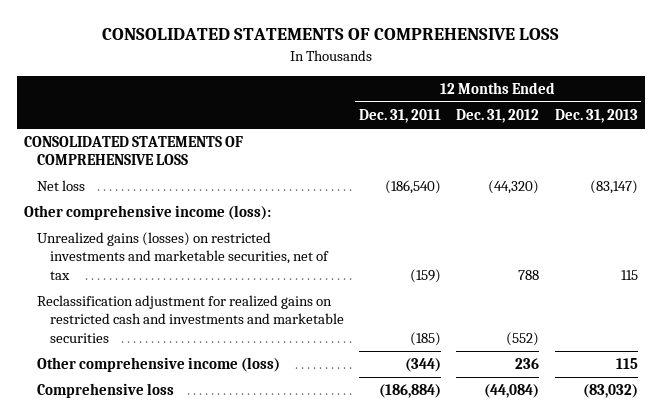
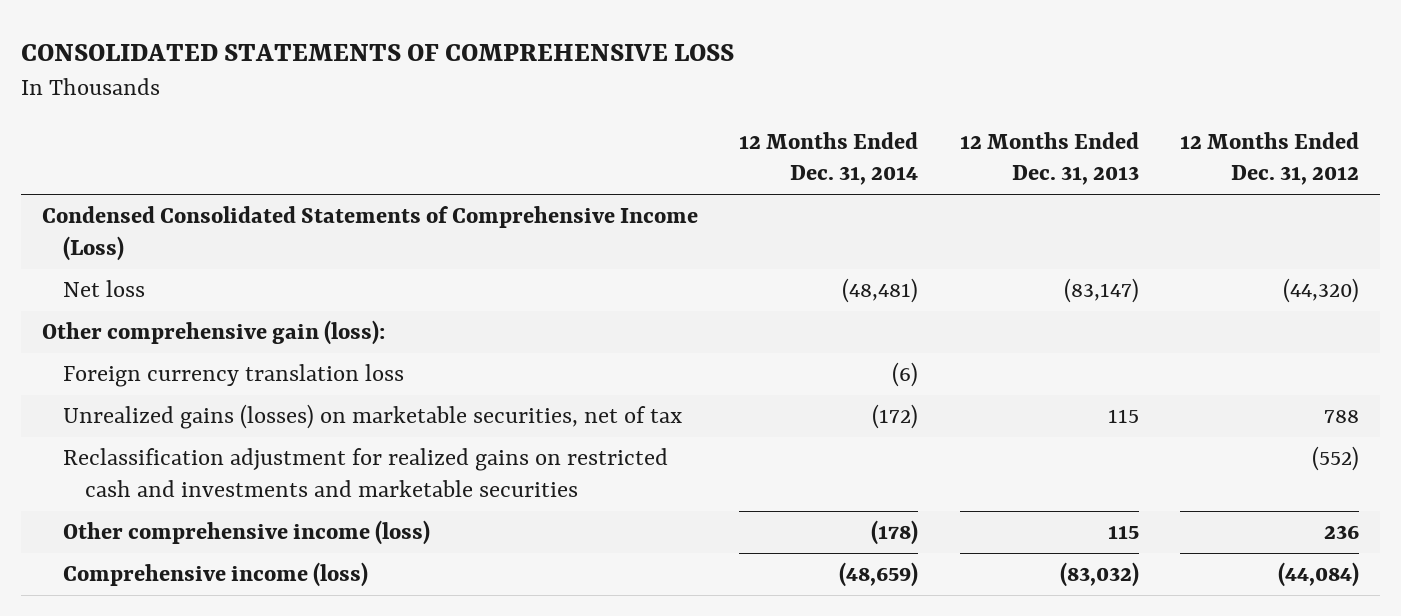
[359,109,442,124] Dec. 31, 2011 -> none
none -> [739,132,919,186] 12 Months Ended Dec. 31, 2014
[24,136,244,166] CONSOLIDATED STATEMENTS OF COMPREHENSIVE LOSS -> [42,206,699,261] Condensed Consolidated Statements of Comprehensive Income (Loss)
[24,205,272,221] Other comprehensive income (loss): -> [42,320,386,346] Other comprehensive gain (loss):
none -> [63,364,405,388] Foreign currency translation loss
[37,232,330,280] Unrealized gains (losses) on restricted investments and marketable securities, net of tax -> [63,404,683,430] Unrealized gains (losses) on marketable securities, net of tax
[37,383,175,399] Comprehensive loss -> [63,562,369,588] Comprehensive income (loss)

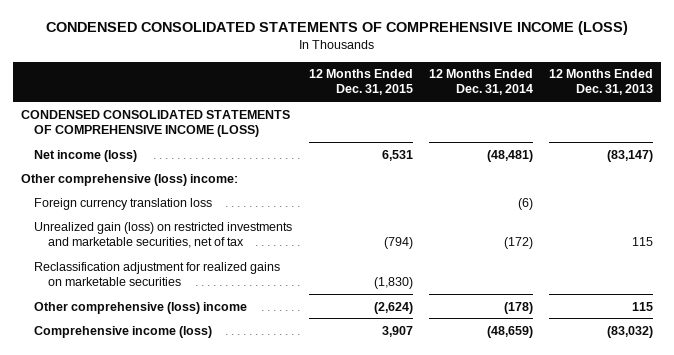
[21,43,735,61] CONSOLIDATED STATEMENTS OF COMPREHENSIVE LOSS -> [45,21,628,36] CONDENSED CONSOLIDATED STATEMENTS OF COMPREHENSIVE INCOME (LOSS)
[1179,132,1359,186] 12 Months Ended Dec. 31, 2012 -> none
none -> [308,69,413,96] 12 Months Ended Dec. 31, 2015
[42,206,699,261] Condensed Consolidated Statements of Comprehensive Income (Loss) -> [20,109,290,137] CONDENSED CONSOLIDATED STATEMENTS OF COMPREHENSIVE INCOME (LOSS)
[63,280,146,298] Net loss -> [34,149,138,162] Net income (loss)
[42,320,386,346] Other comprehensive gain (loss): -> [20,173,238,186] Other comprehensive (loss) income:
[63,404,683,430] Unrealized gains (losses) on marketable securities, net of tax -> [34,221,293,248] Unrealized gain (loss) on restricted investments and marketable securities, net of tax
[63,448,669,497] Reclassification adjustment for realized gains on restricted cash and investments and marketable securities -> [34,261,281,286] Reclassification adjustment for realized gains on marketable securities
[63,520,431,546] Other comprehensive income (loss) -> [34,301,248,314] Other comprehensive (loss) income

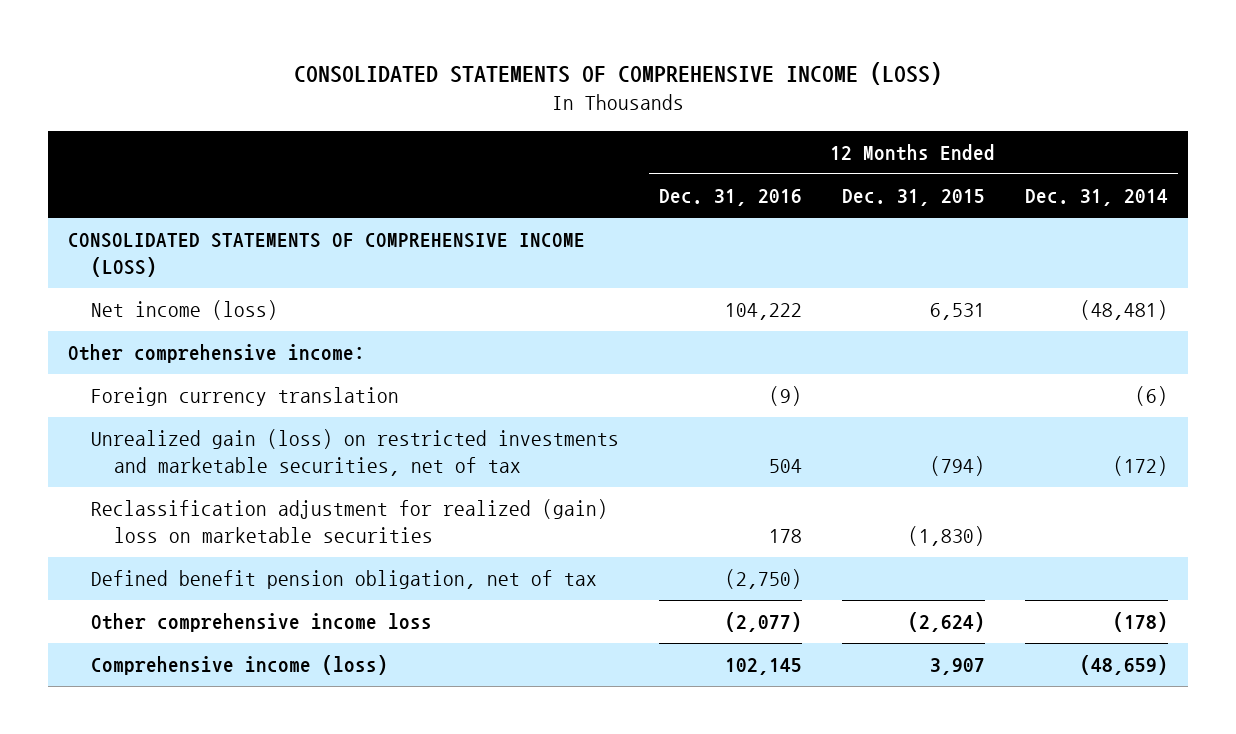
[45,21,628,36] CONDENSED CONSOLIDATED STATEMENTS OF COMPREHENSIVE INCOME (LOSS) -> [294,62,943,86] CONSOLIDATED STATEMENTS OF COMPREHENSIVE INCOME (LOSS)
[548,69,653,96] 12 Months Ended Dec. 31, 2013 -> none
none -> [659,189,803,207] Dec. 31, 2016
[20,109,290,137] CONDENSED CONSOLIDATED STATEMENTS OF COMPREHENSIVE INCOME (LOSS) -> [68,233,586,278] CONSOLIDATED STATEMENTS OF COMPREHENSIVE INCOME (LOSS)
[20,173,238,186] Other comprehensive (loss) income: -> [68,344,366,364] Other comprehensive income:
[34,197,213,210] Foreign currency translation loss -> [91,387,400,407] Foreign currency translation
[34,261,281,286] Reclassification adjustment for realized gains on marketable securities -> [91,499,609,544] Reclassification adjustment for realized (gain) loss on marketable securities
none -> [91,570,598,590] Defined benefit pension obligation, net of tax
[34,301,248,314] Other comprehensive (loss) income -> [91,613,433,633] Other comprehensive income loss

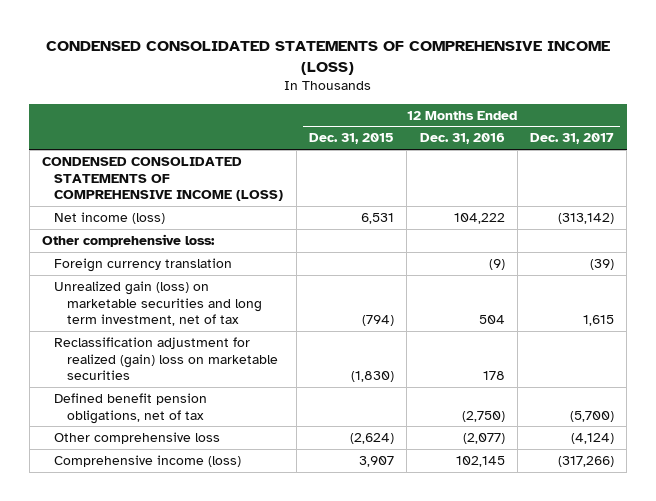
[294,62,943,86] CONSOLIDATED STATEMENTS OF COMPREHENSIVE INCOME (LOSS) -> [46,40,611,75] CONDENSED CONSOLIDATED STATEMENTS OF COMPREHENSIVE INCOME (LOSS)
[1024,189,1168,207] Dec. 31, 2014 -> none
none -> [530,133,615,145] Dec. 31, 2017
[68,233,586,278] CONSOLIDATED STATEMENTS OF COMPREHENSIVE INCOME (LOSS) -> [42,156,284,202] CONDENSED CONSOLIDATED STATEMENTS OF COMPREHENSIVE INCOME (LOSS)
[68,344,366,364] Other comprehensive income: -> [42,233,216,247] Other comprehensive loss:
[91,429,620,477] Unrealized gain (loss) on restricted investments and marketable securities, net of tax -> [54,280,262,327] Unrealized gain (loss) on marketable securities and long term investment, net of tax
[91,570,598,590] Defined benefit pension obligation, net of tax -> [54,392,208,424] Defined benefit pension obligations, net of tax
[91,613,433,633] Other comprehensive income loss -> [54,431,221,444] Other comprehensive loss

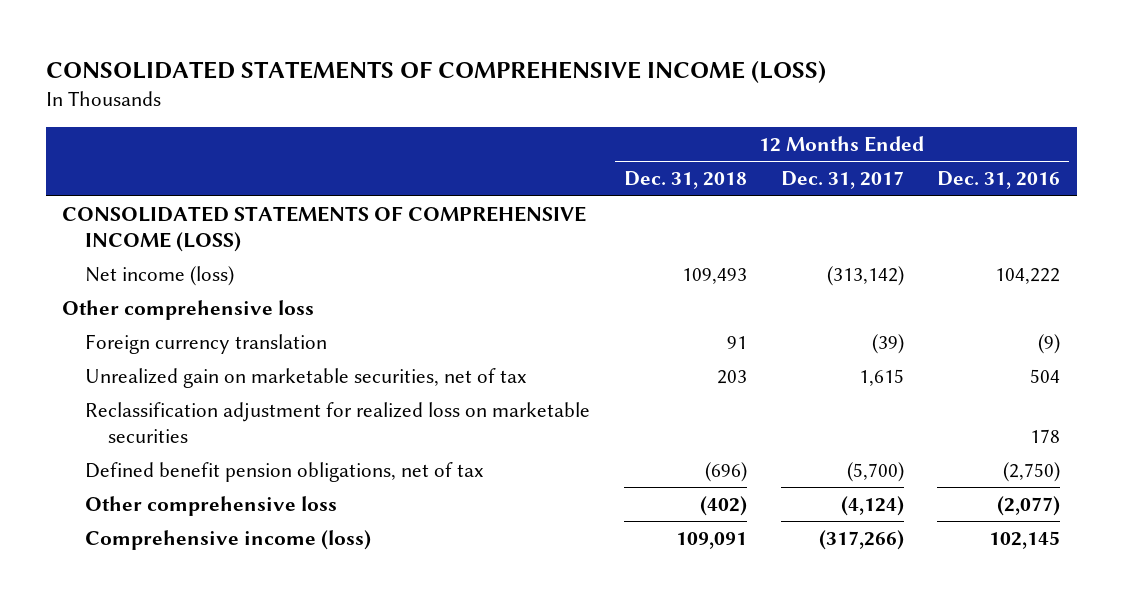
[46,40,611,75] CONDENSED CONSOLIDATED STATEMENTS OF COMPREHENSIVE INCOME (LOSS) -> [45,60,826,83] CONSOLIDATED STATEMENTS OF COMPREHENSIVE INCOME (LOSS)
[308,133,394,145] Dec. 31, 2015 -> none
none -> [623,171,747,190] Dec. 31, 2018
[42,156,284,202] CONDENSED CONSOLIDATED STATEMENTS OF COMPREHENSIVE INCOME (LOSS) -> [62,205,587,253] CONSOLIDATED STATEMENTS OF COMPREHENSIVE INCOME (LOSS)
[42,233,216,247] Other comprehensive loss: -> [62,299,315,320] Other comprehensive loss
[54,280,262,327] Unrealized gain (loss) on marketable securities and long term investment, net of tax -> [85,367,528,388] Unrealized gain on marketable securities, net of tax
[54,336,278,381] Reclassification adjustment for realized (gain) loss on marketable securities -> [85,401,591,444] Reclassification adjustment for realized loss on marketable securities

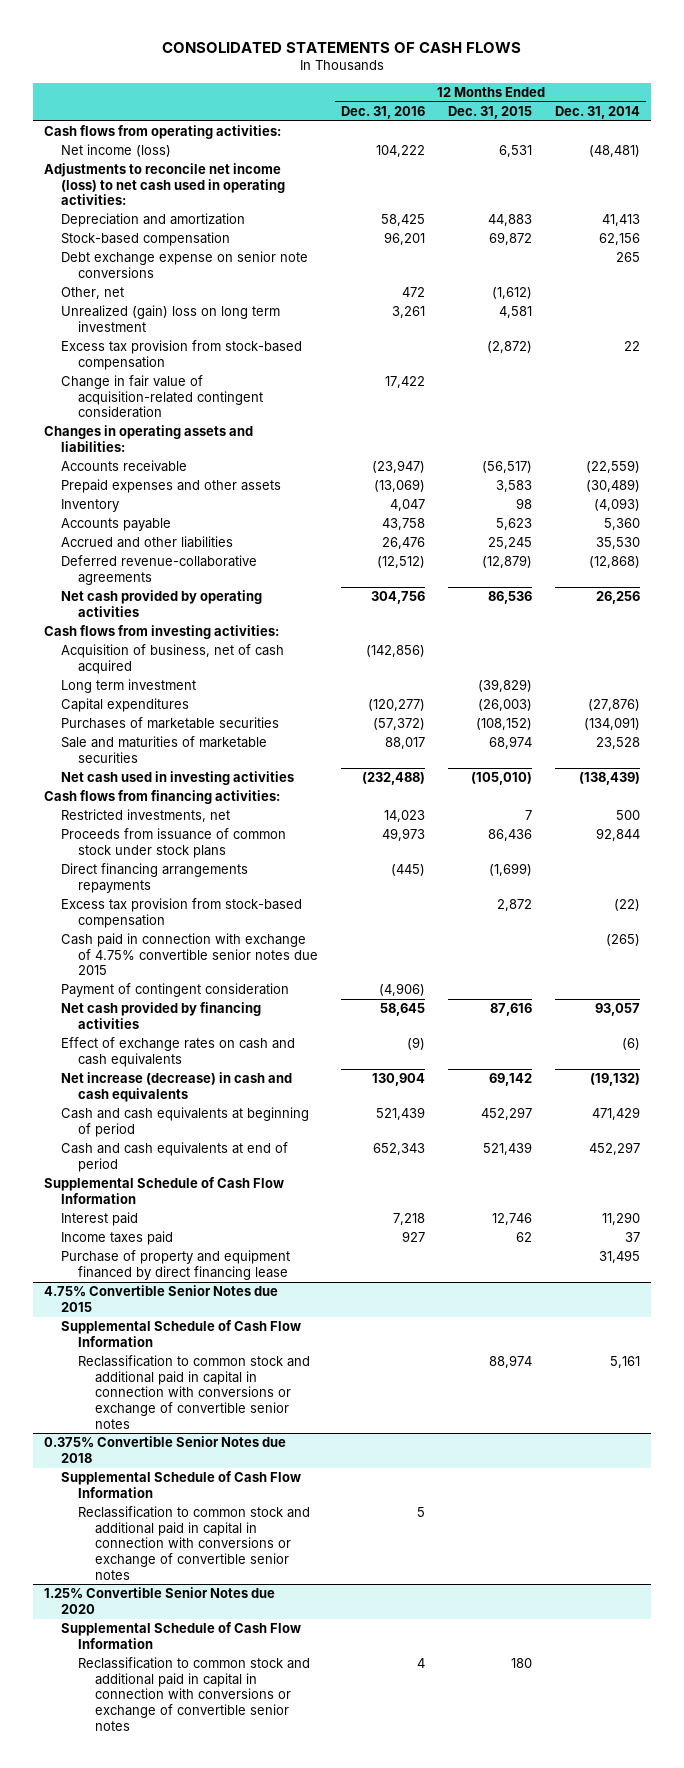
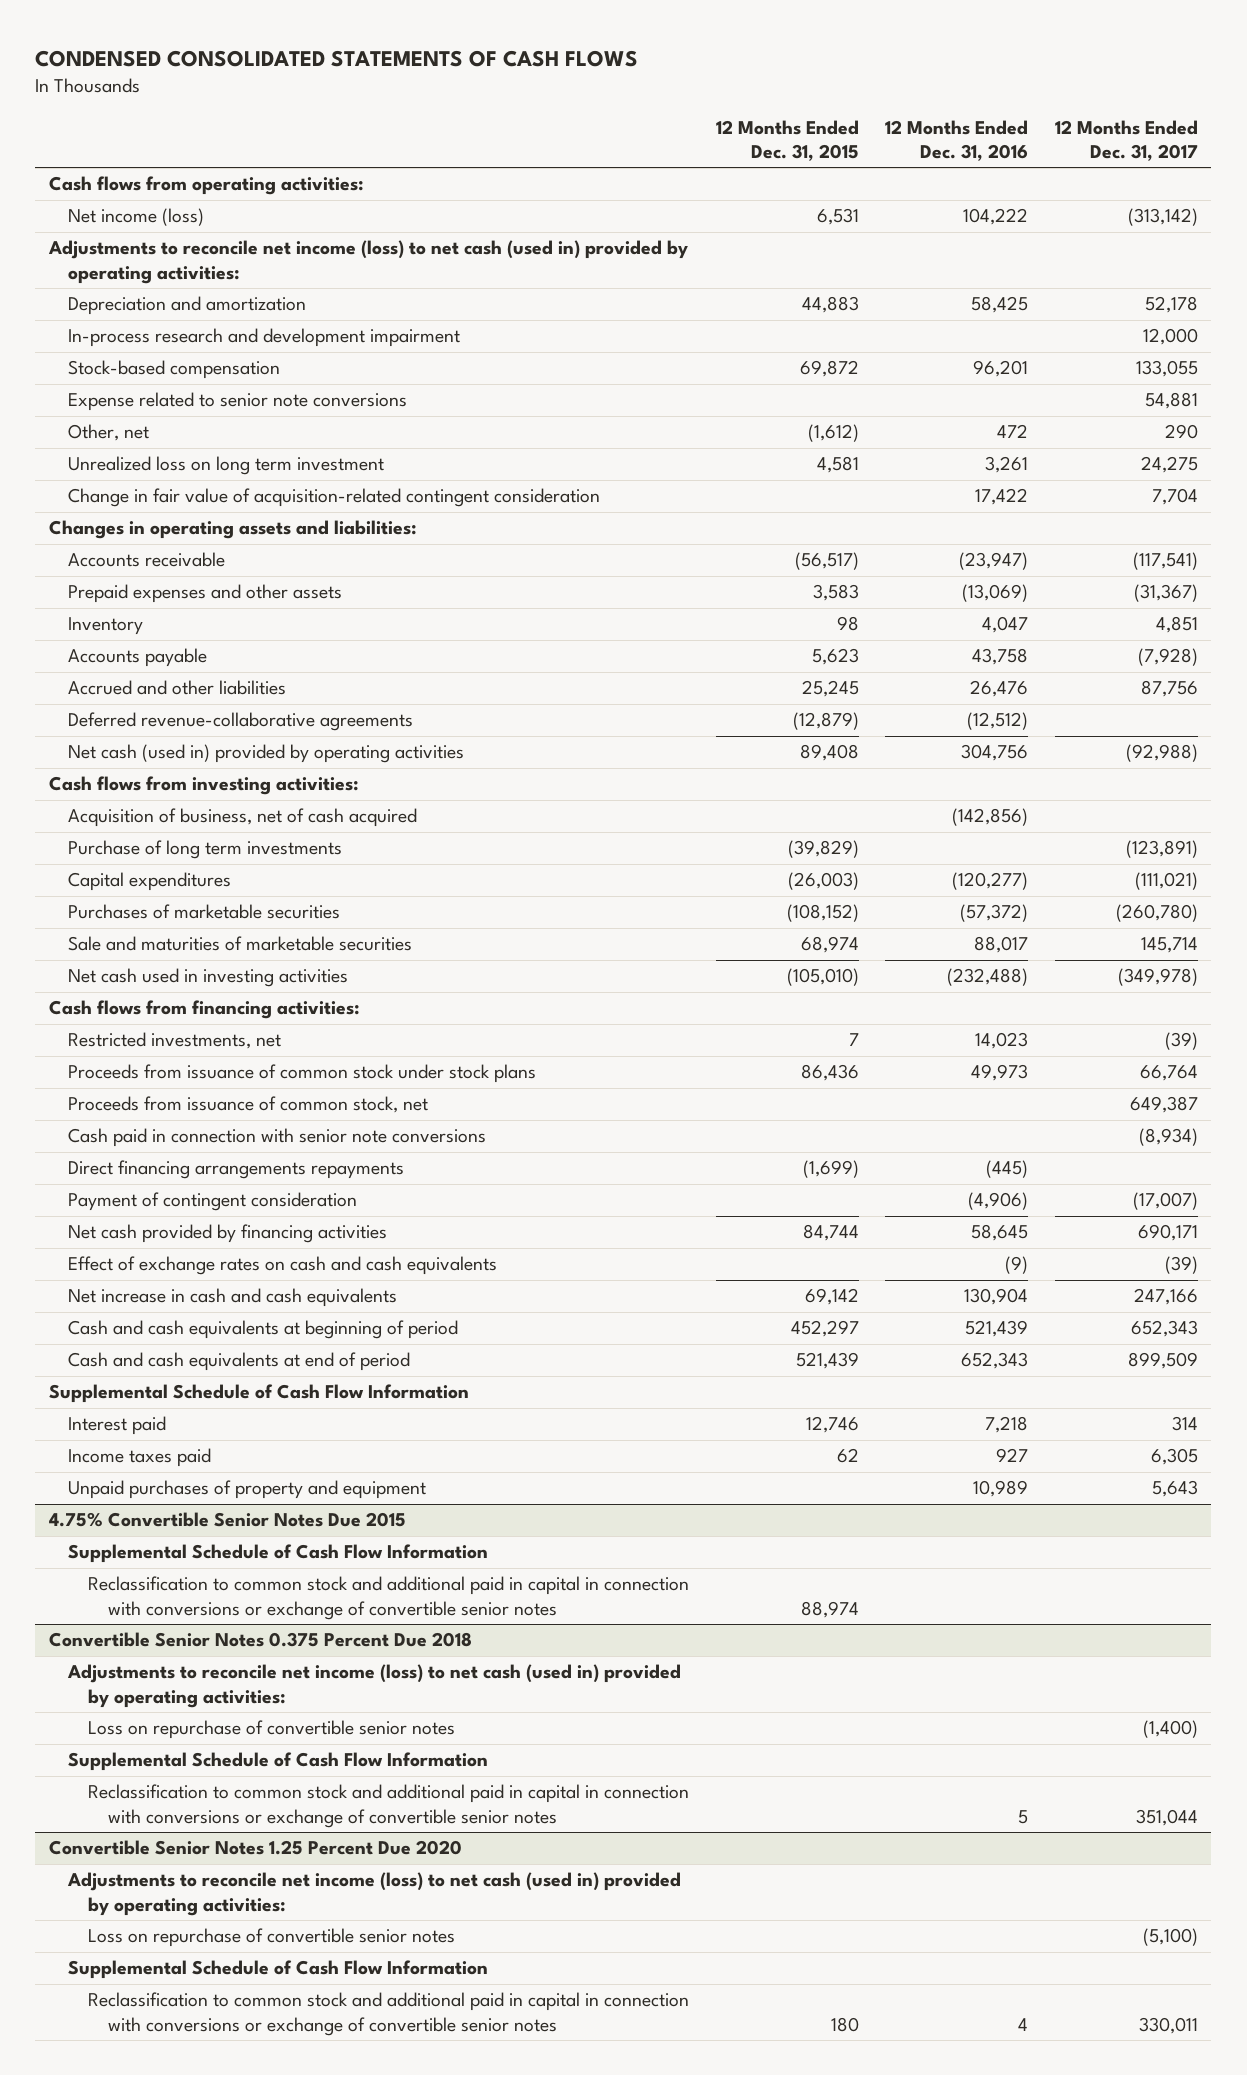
[162,41,522,53] CONSOLIDATED STATEMENTS OF CASH FLOWS -> [35,49,639,67] CONDENSED CONSOLIDATED STATEMENTS OF CASH FLOWS
[554,105,640,119] Dec. 31, 2014 -> none
none -> [1054,119,1198,161] 12 Months Ended Dec. 31, 2017
[44,163,286,206] Adjustments to reconcile net income (loss) to net cash used in operating activities: -> [47,240,688,284] Adjustments to reconcile net income (loss) to net cash (used in) provided by operating activities:
none -> [68,328,461,348] In-process research and development impairment
[61,251,309,278] Debt exchange expense on senior note conversions -> [68,392,408,412] Expense related to senior note conversions
[61,340,303,370] Excess tax provision from stock-based compensation -> none
[61,305,281,332] Unrealized (gain) loss on long term investment -> [68,456,385,476] Unrealized loss on long term investment
[61,590,263,617] Net cash provided by operating activities -> [68,744,465,764] Net cash (used in) provided by operating activities
[488,591,533,605] 86,536 -> [799,744,859,762] 89,408
[61,679,197,694] Long term investment -> [68,840,343,860] Purchase of long term investments
none -> [68,1096,429,1114] Proceeds from issuance of common stock, net
none -> [68,1128,487,1148] Cash paid in connection with senior note conversions
[61,898,303,928] Excess tax provision from stock-based compensation -> none
[61,933,319,976] Cash paid in connection with exchange of 4.75% convertible senior notes due 2015 -> none
[490,1003,533,1017] 87,616 -> [802,1224,859,1242] 84,744
[61,1072,293,1102] Net increase (decrease) in cash and cash equivalents -> [68,1288,398,1308] Net increase in cash and cash equivalents
[61,1250,291,1280] Purchase of property and equipment financed by direct financing lease -> none
none -> [68,1480,427,1500] Unpaid purchases of property and equipment
[44,1285,279,1312] 4.75% Convertible Senior Notes due 2015 -> [48,1512,406,1528] 4.75% Convertible Senior Notes Due 2015
[44,1436,287,1463] 0.375% Convertible Senior Notes due 2018 -> [48,1632,472,1648] Convertible Senior Notes 0.375 Percent Due 2018
none -> [67,1664,682,1708] Adjustments to reconcile net income (loss) to net cash (used in) provided by operating activities:
none -> [88,1720,456,1740] Loss on repurchase of convertible senior notes
[44,1587,276,1614] 1.25% Convertible Senior Notes due 2020 -> [48,1840,462,1856] Convertible Senior Notes 1.25 Percent Due 2020
none -> [67,1872,682,1916] Adjustments to reconcile net income (loss) to net cash (used in) provided by operating activities:
none -> [88,1928,456,1948] Loss on repurchase of convertible senior notes

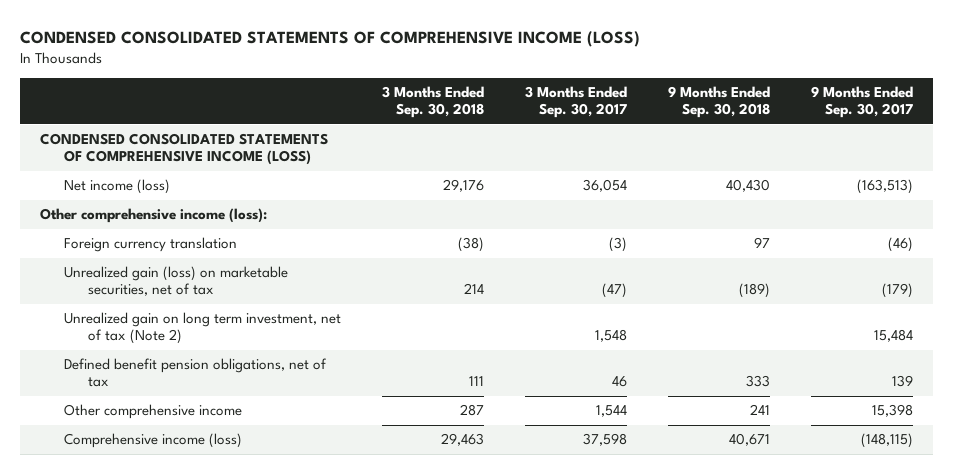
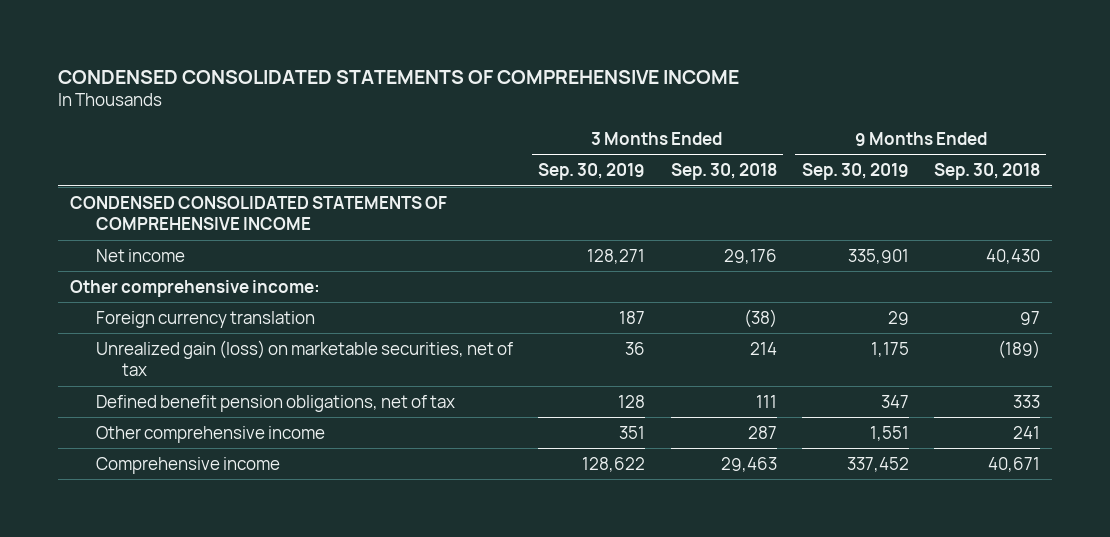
[19,31,640,48] CONDENSED CONSOLIDATED STATEMENTS OF COMPREHENSIVE INCOME (LOSS) -> [57,69,739,84] CONDENSED CONSOLIDATED STATEMENTS OF COMPREHENSIVE INCOME
[524,86,627,119] 3 Months Ended Sep. 30, 2017 -> none
[810,86,913,119] 9 Months Ended Sep. 30, 2017 -> none
none -> [538,163,646,181] Sep. 30, 2019
none -> [801,163,909,181] Sep. 30, 2019
[40,133,329,166] CONDENSED CONSOLIDATED STATEMENTS OF COMPREHENSIVE INCOME (LOSS) -> [70,195,448,231] CONDENSED CONSOLIDATED STATEMENTS OF COMPREHENSIVE INCOME
[64,179,171,195] Net income (loss) -> [96,248,186,262] Net income
[40,208,268,224] Other comprehensive income (loss): -> [70,279,321,297] Other comprehensive income:
[64,312,342,345] Unrealized gain on long term investment, net of tax (Note 2) -> none
[64,433,243,449] Comprehensive income (loss) -> [96,456,281,474] Comprehensive income

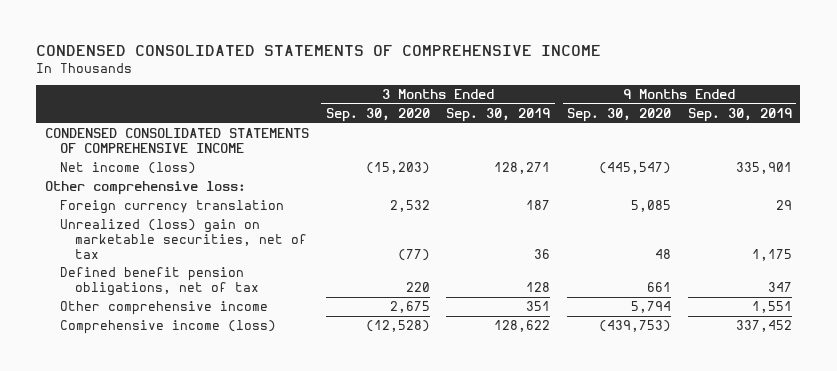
[670,163,777,181] Sep. 30, 2018 -> none
[933,163,1040,181] Sep. 30, 2018 -> none
none -> [325,107,430,122] Sep. 30, 2020
none -> [567,107,672,122] Sep. 30, 2020
[96,248,186,262] Net income -> [59,162,196,175] Net income (loss)
[70,279,321,297] Other comprehensive income: -> [44,181,246,196] Other comprehensive loss:
[96,339,514,377] Unrealized gain (loss) on marketable securities, net of tax -> [59,219,307,259] Unrealized (loss) gain on marketable securities, net of tax
[96,456,281,474] Comprehensive income -> [59,320,276,335] Comprehensive income (loss)

